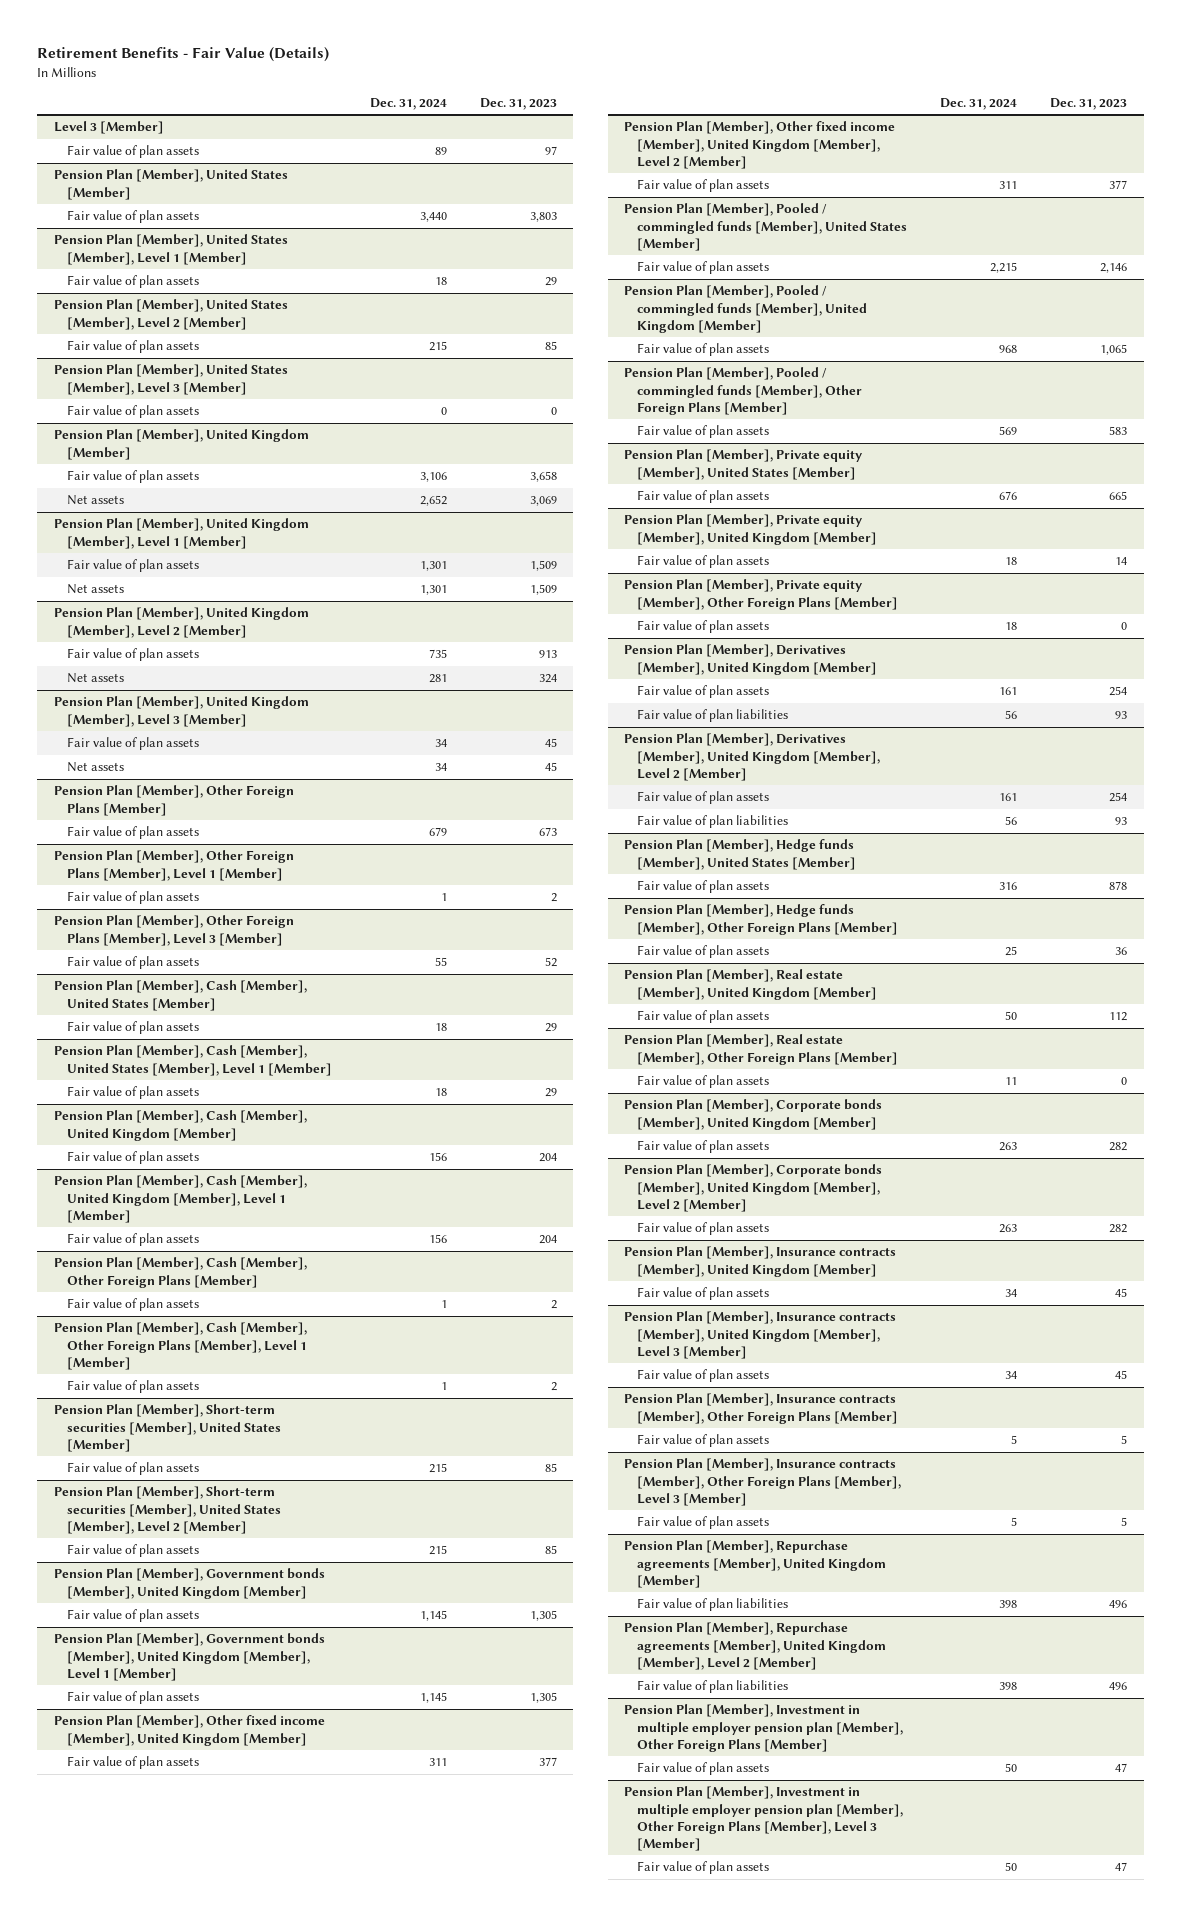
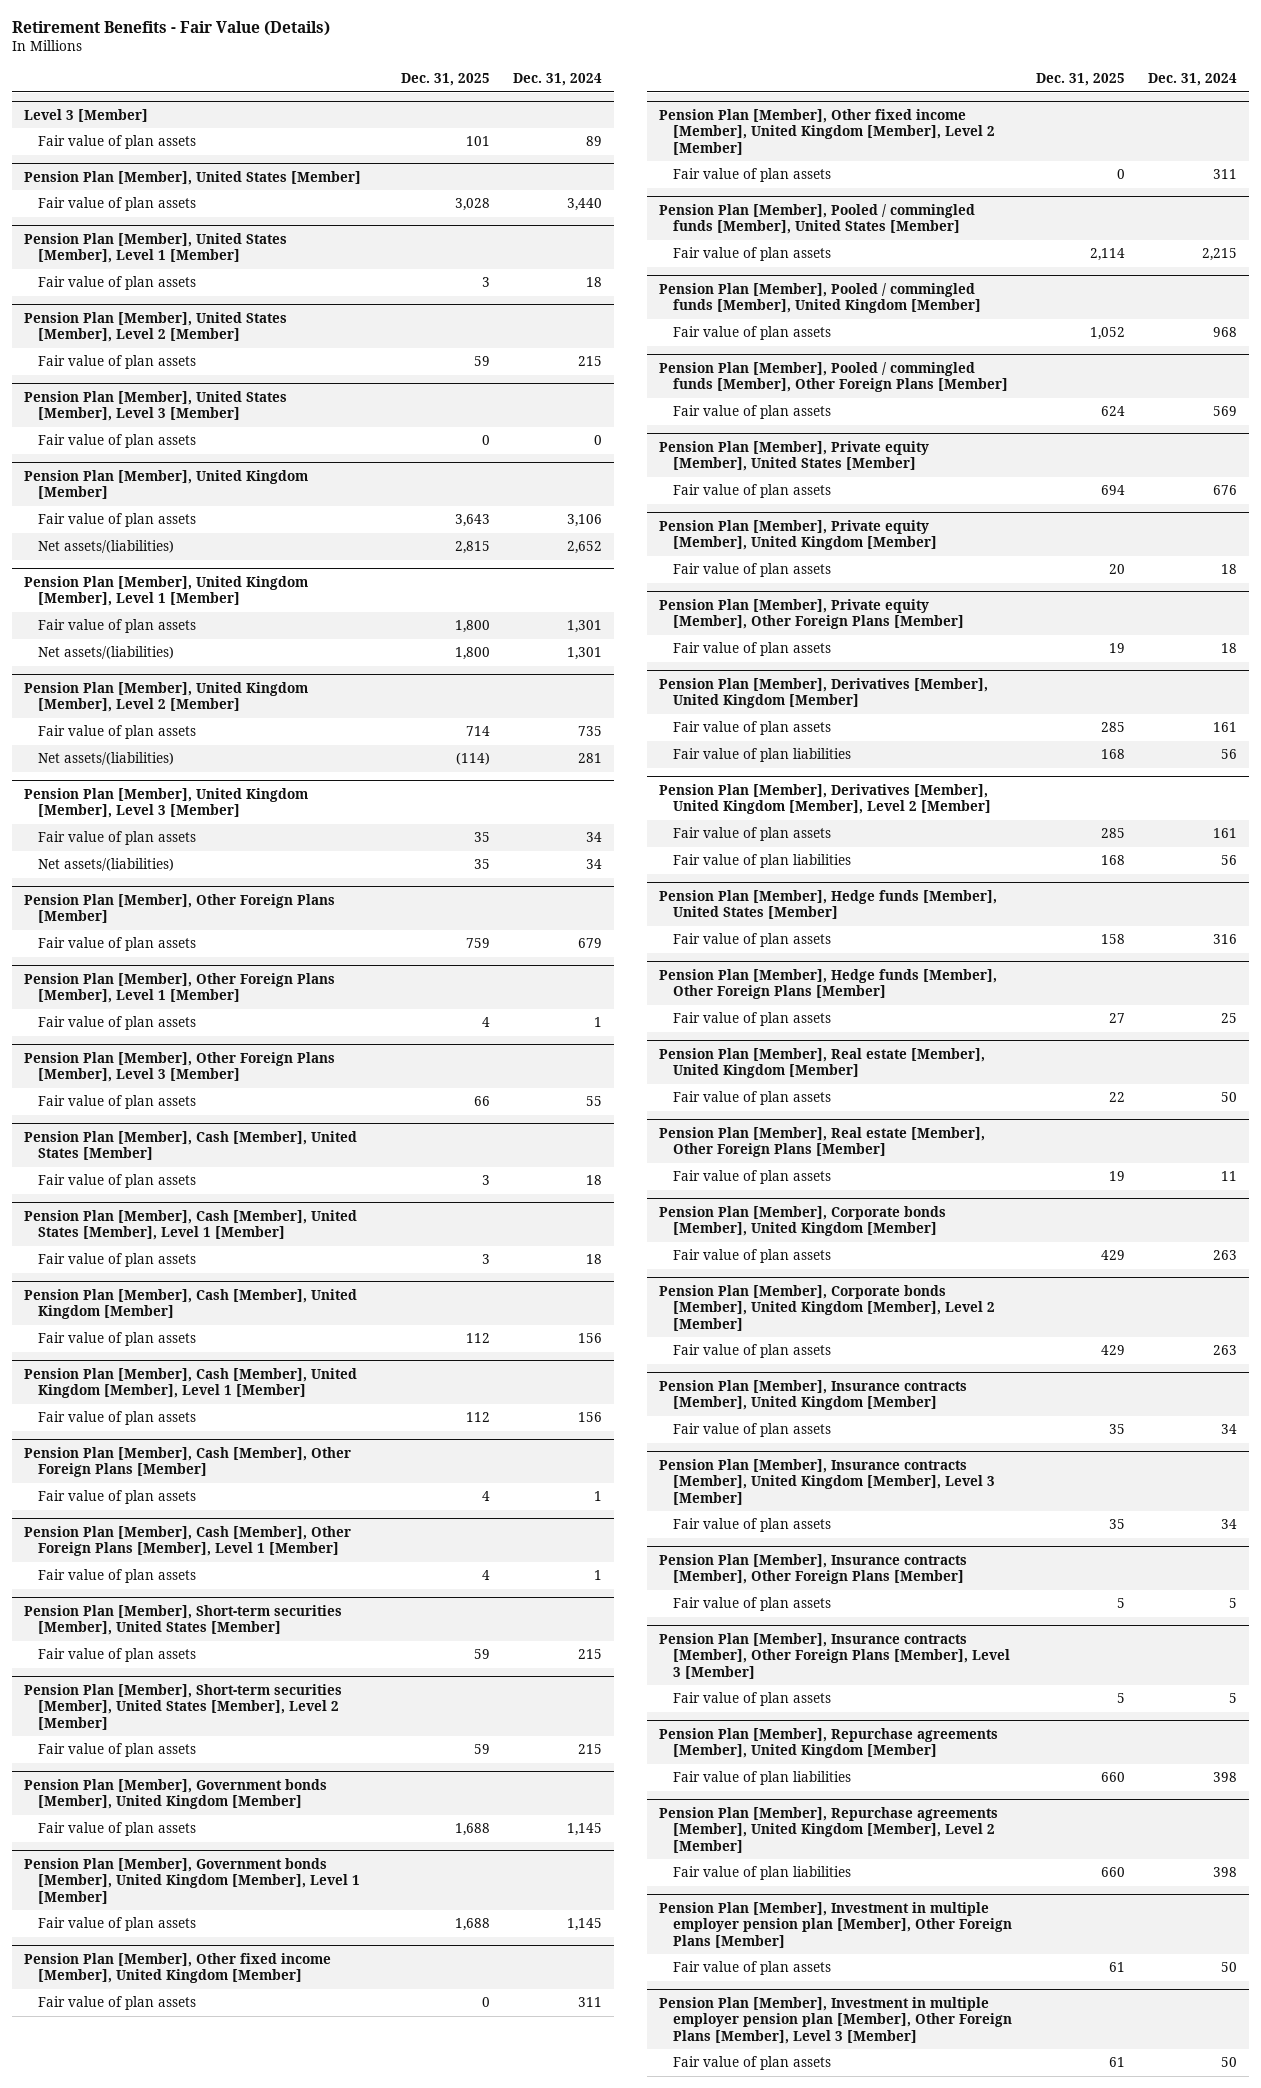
[479,97,557,110] Dec. 31, 2023 -> none
none -> [400,72,490,86] Dec. 31, 2025
[67,495,125,506] Net assets -> [38,540,175,554] Net assets/(liabilities)
[67,584,125,595] Net assets -> [38,646,175,660] Net assets/(liabilities)
[67,673,125,684] Net assets -> [38,752,175,766] Net assets/(liabilities)
[67,762,125,773] Net assets -> [38,858,175,872] Net assets/(liabilities)

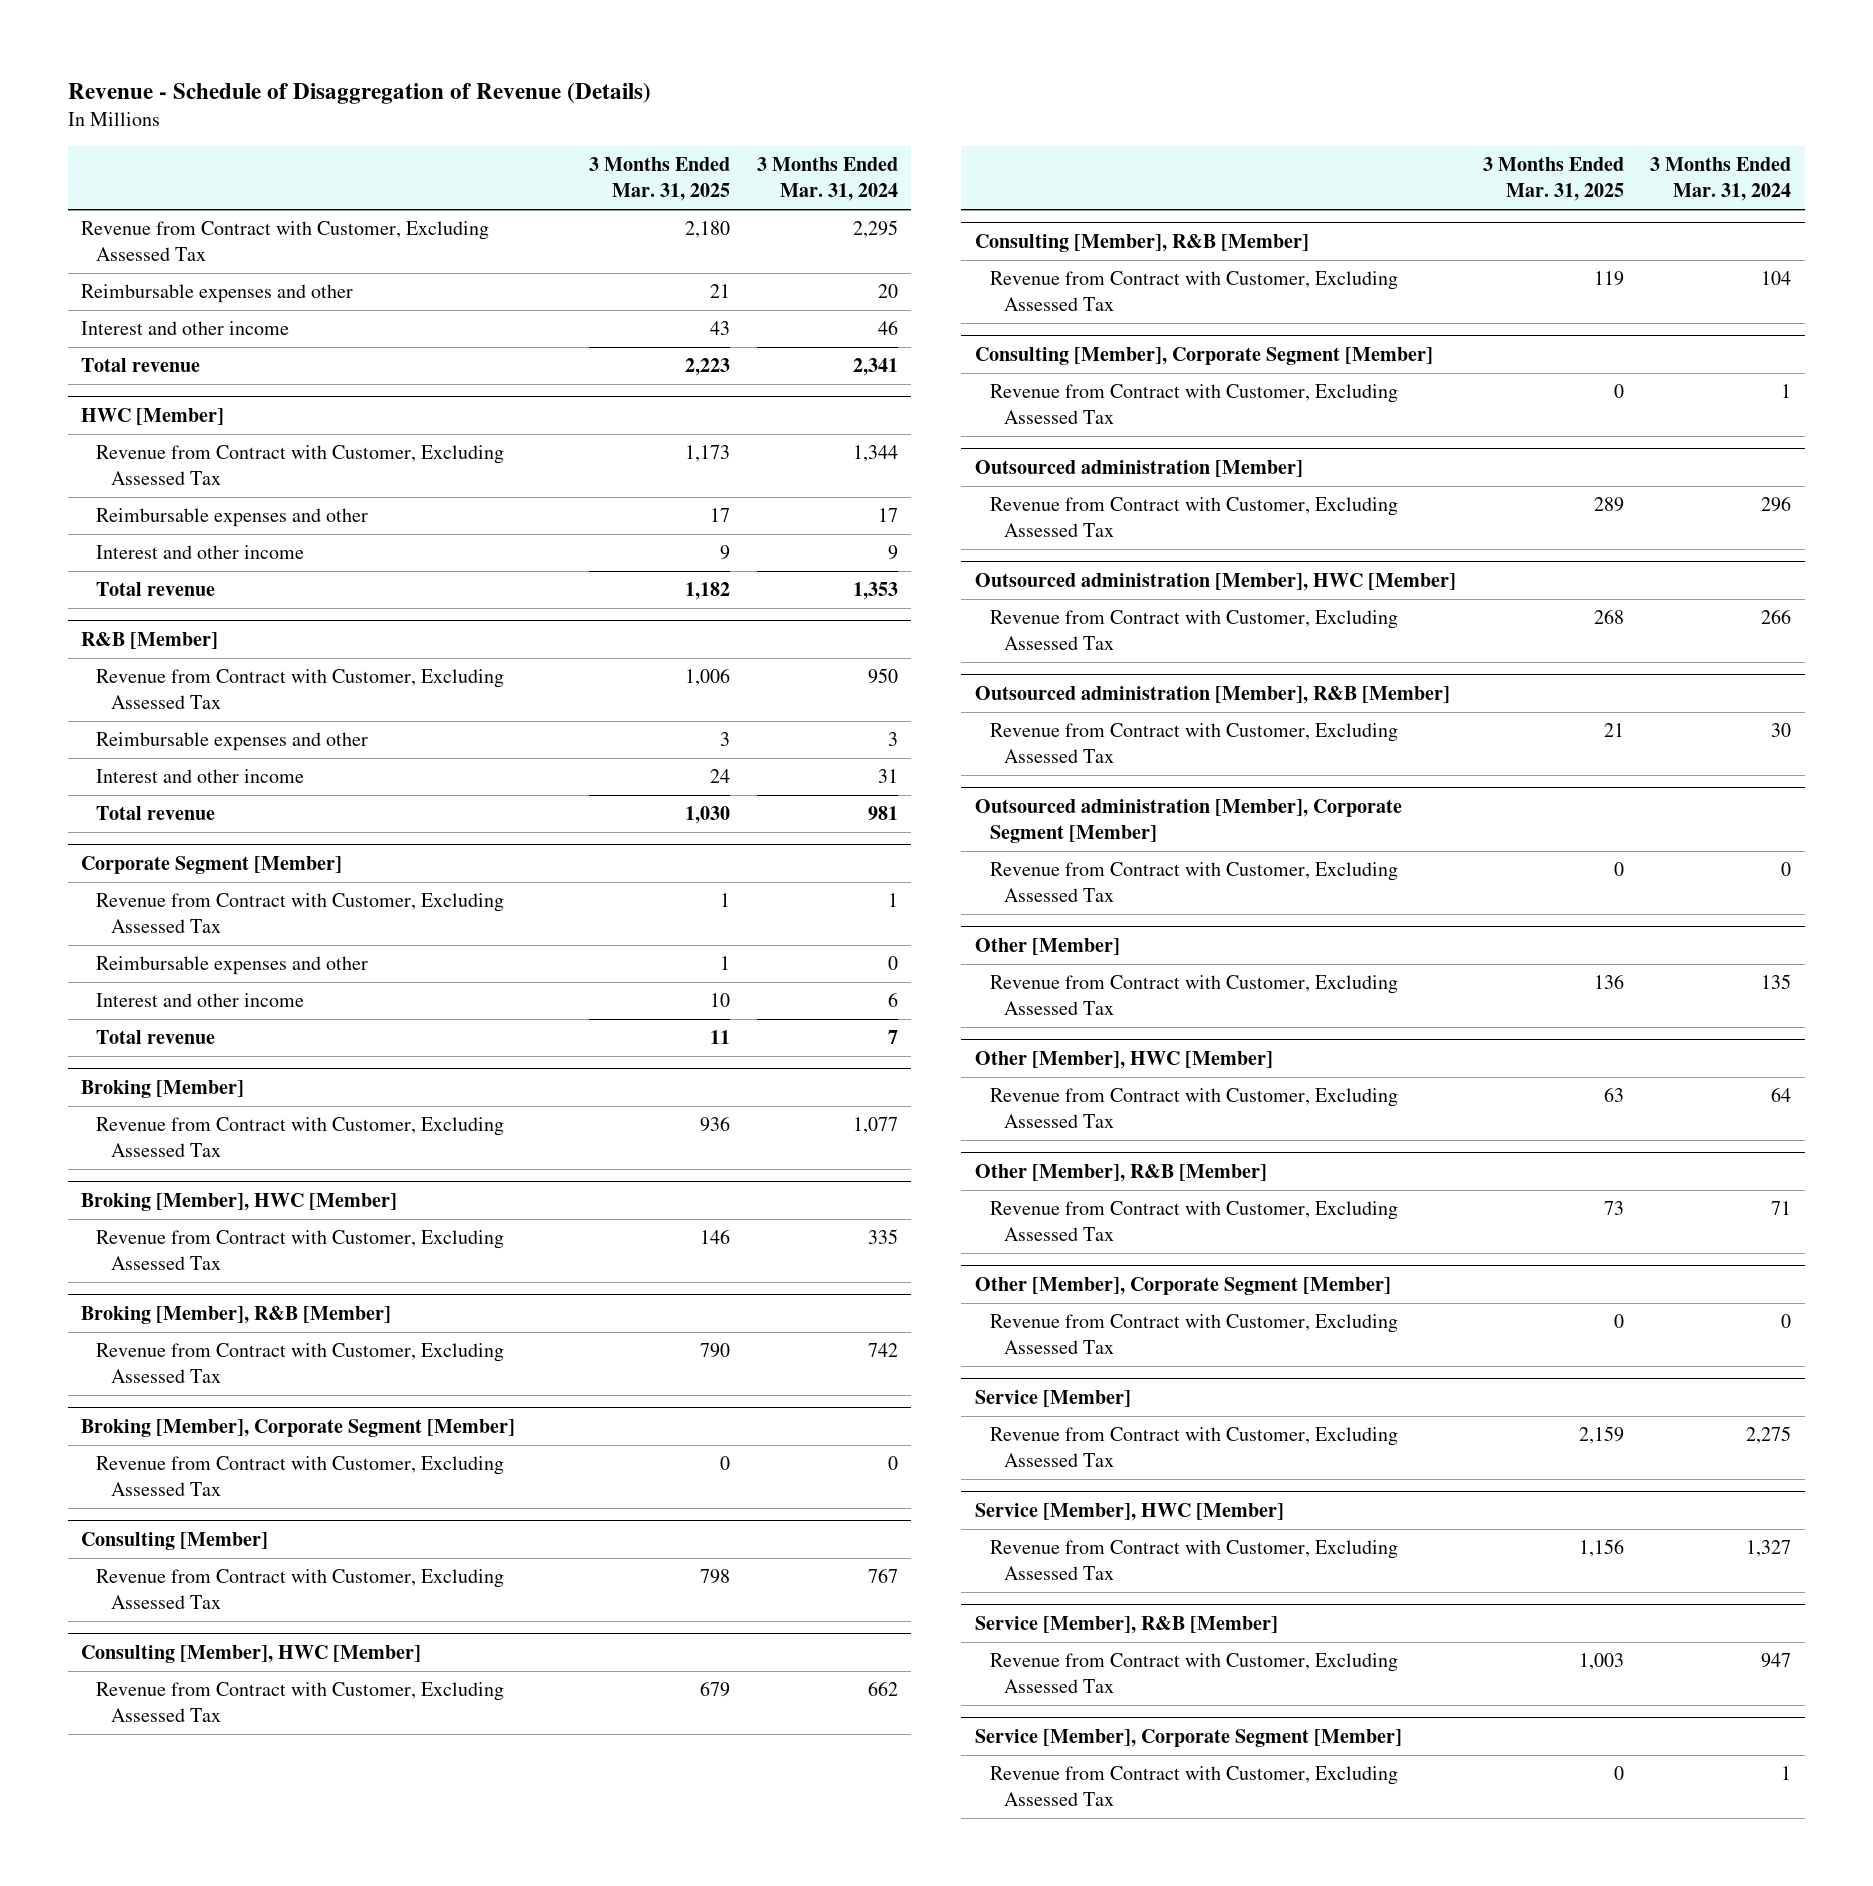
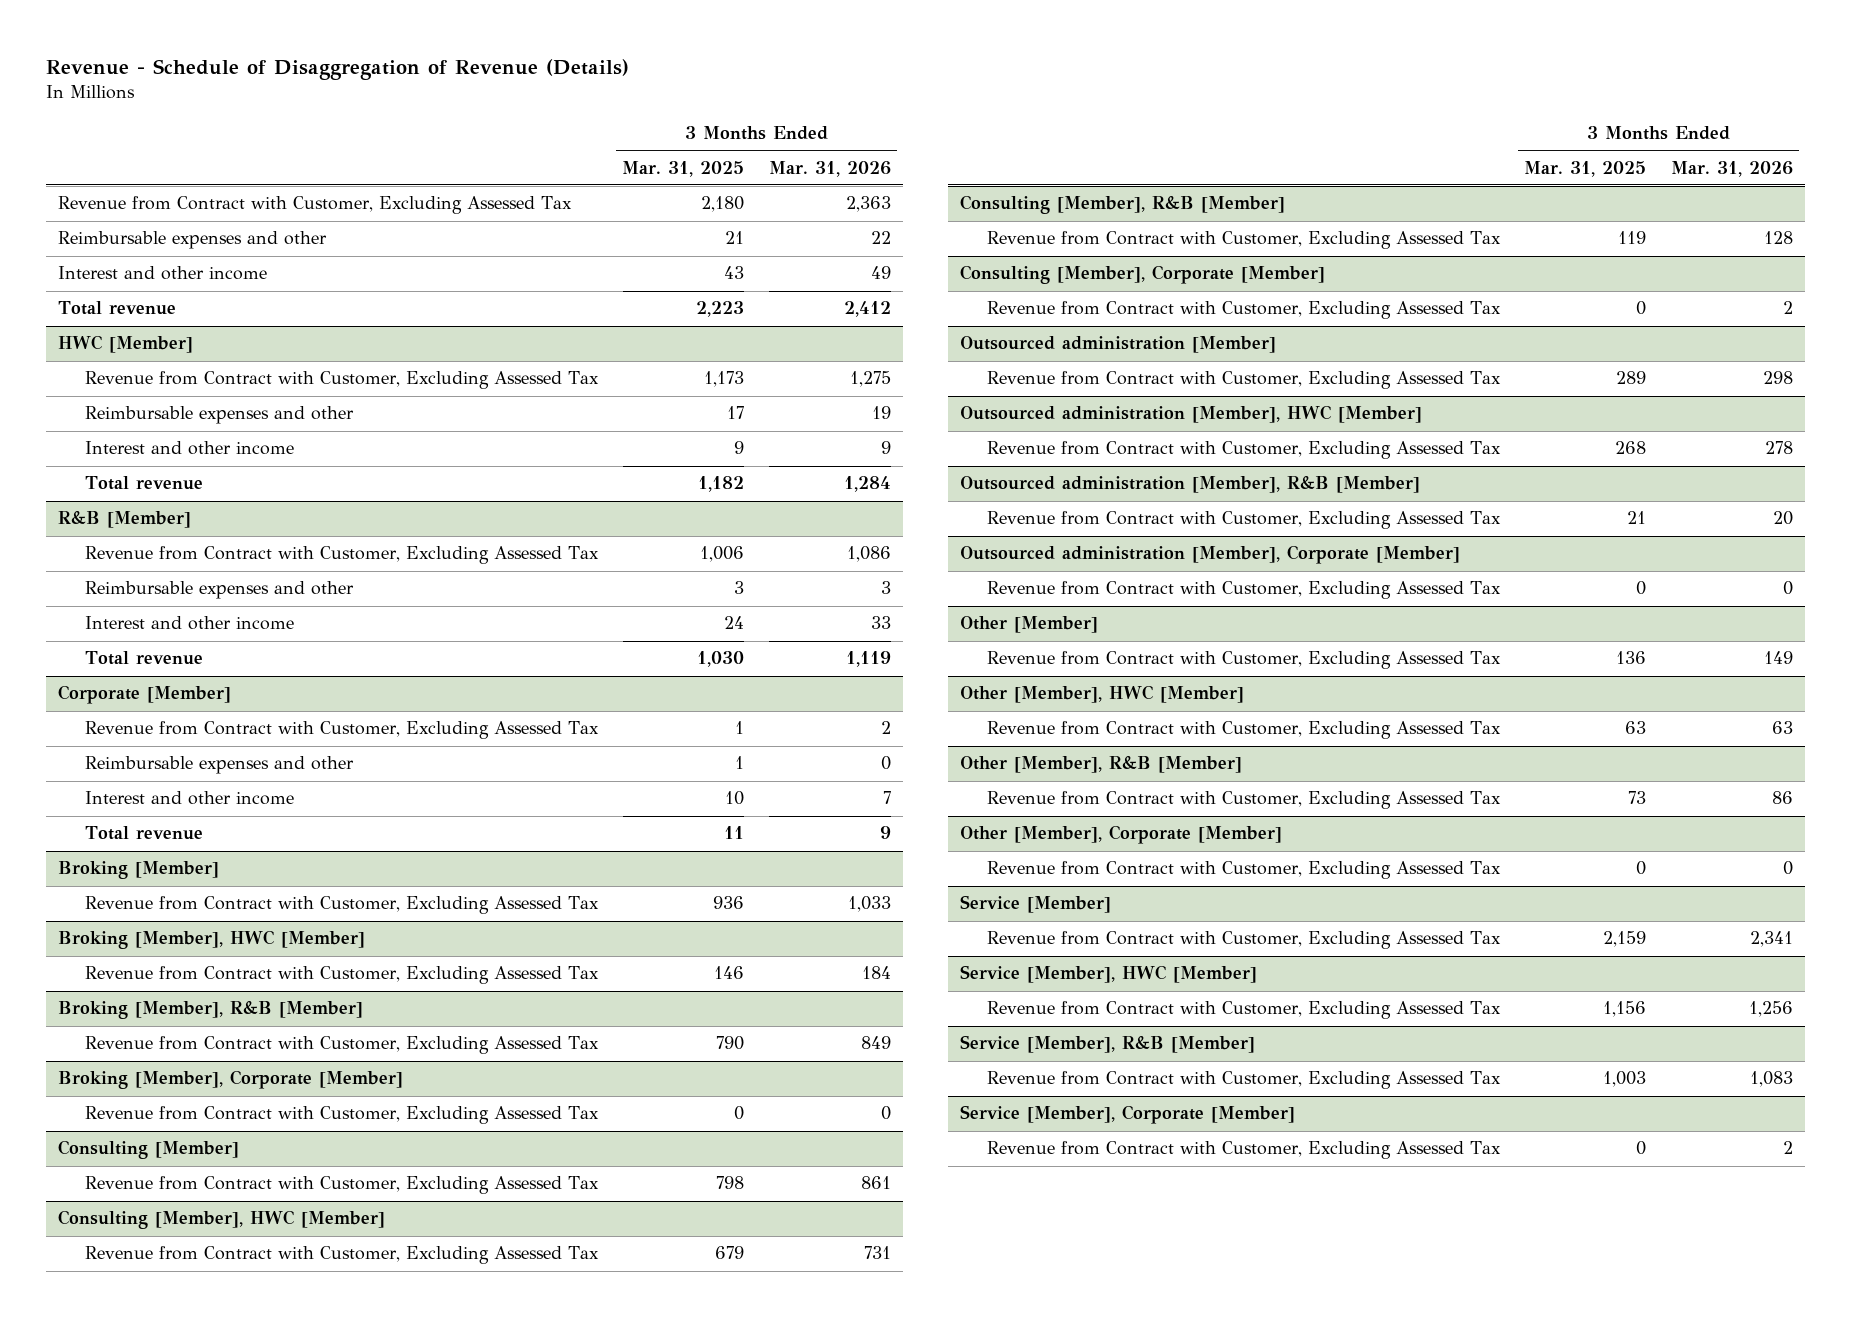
[756,157,898,202] 3 Months Ended Mar. 31, 2024 -> none
none -> [768,160,891,177] Mar. 31, 2026
[81,856,343,875] Corporate Segment [Member] -> [57,685,231,705] Corporate [Member]
[81,1419,516,1438] Broking [Member], Corporate Segment [Member] -> [57,1070,403,1090] Broking [Member], Corporate [Member]
[974,347,1433,366] Consulting [Member], Corporate Segment [Member] -> [959,265,1325,285] Consulting [Member], Corporate [Member]
[974,799,1402,843] Outsourced administration [Member], Corporate Segment [Member] -> [959,545,1460,565] Outsourced administration [Member], Corporate [Member]
[974,1277,1391,1296] Other [Member], Corporate Segment [Member] -> [959,825,1282,845] Other [Member], Corporate [Member]
[974,1729,1402,1748] Service [Member], Corporate Segment [Member] -> [959,1105,1295,1125] Service [Member], Corporate [Member]

